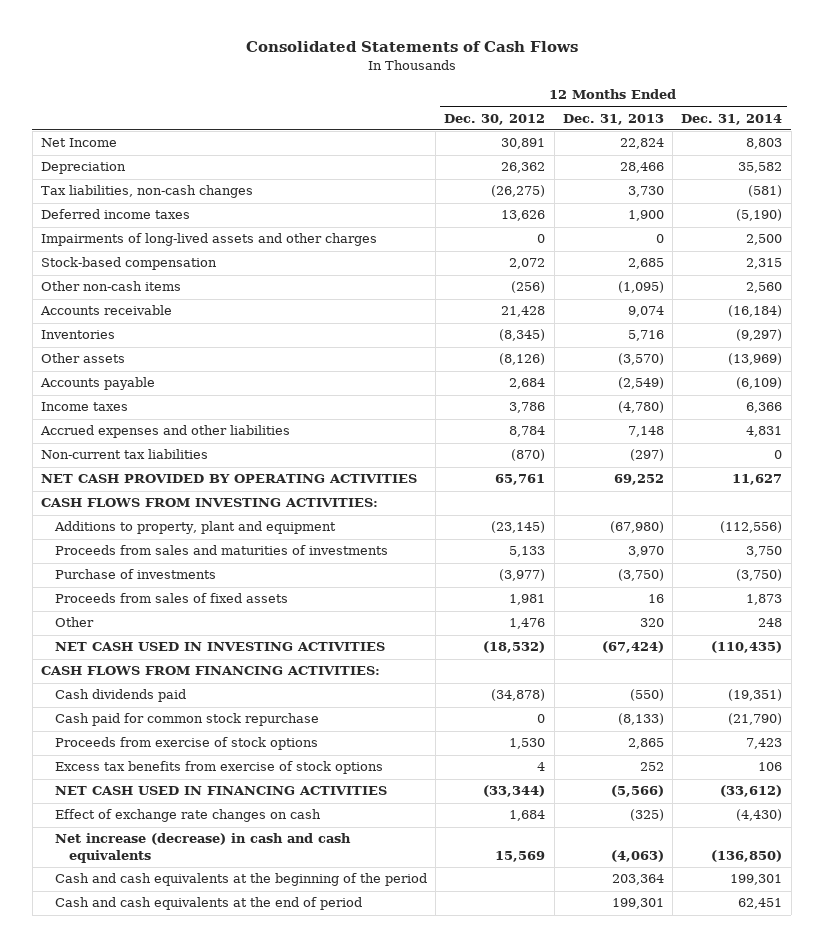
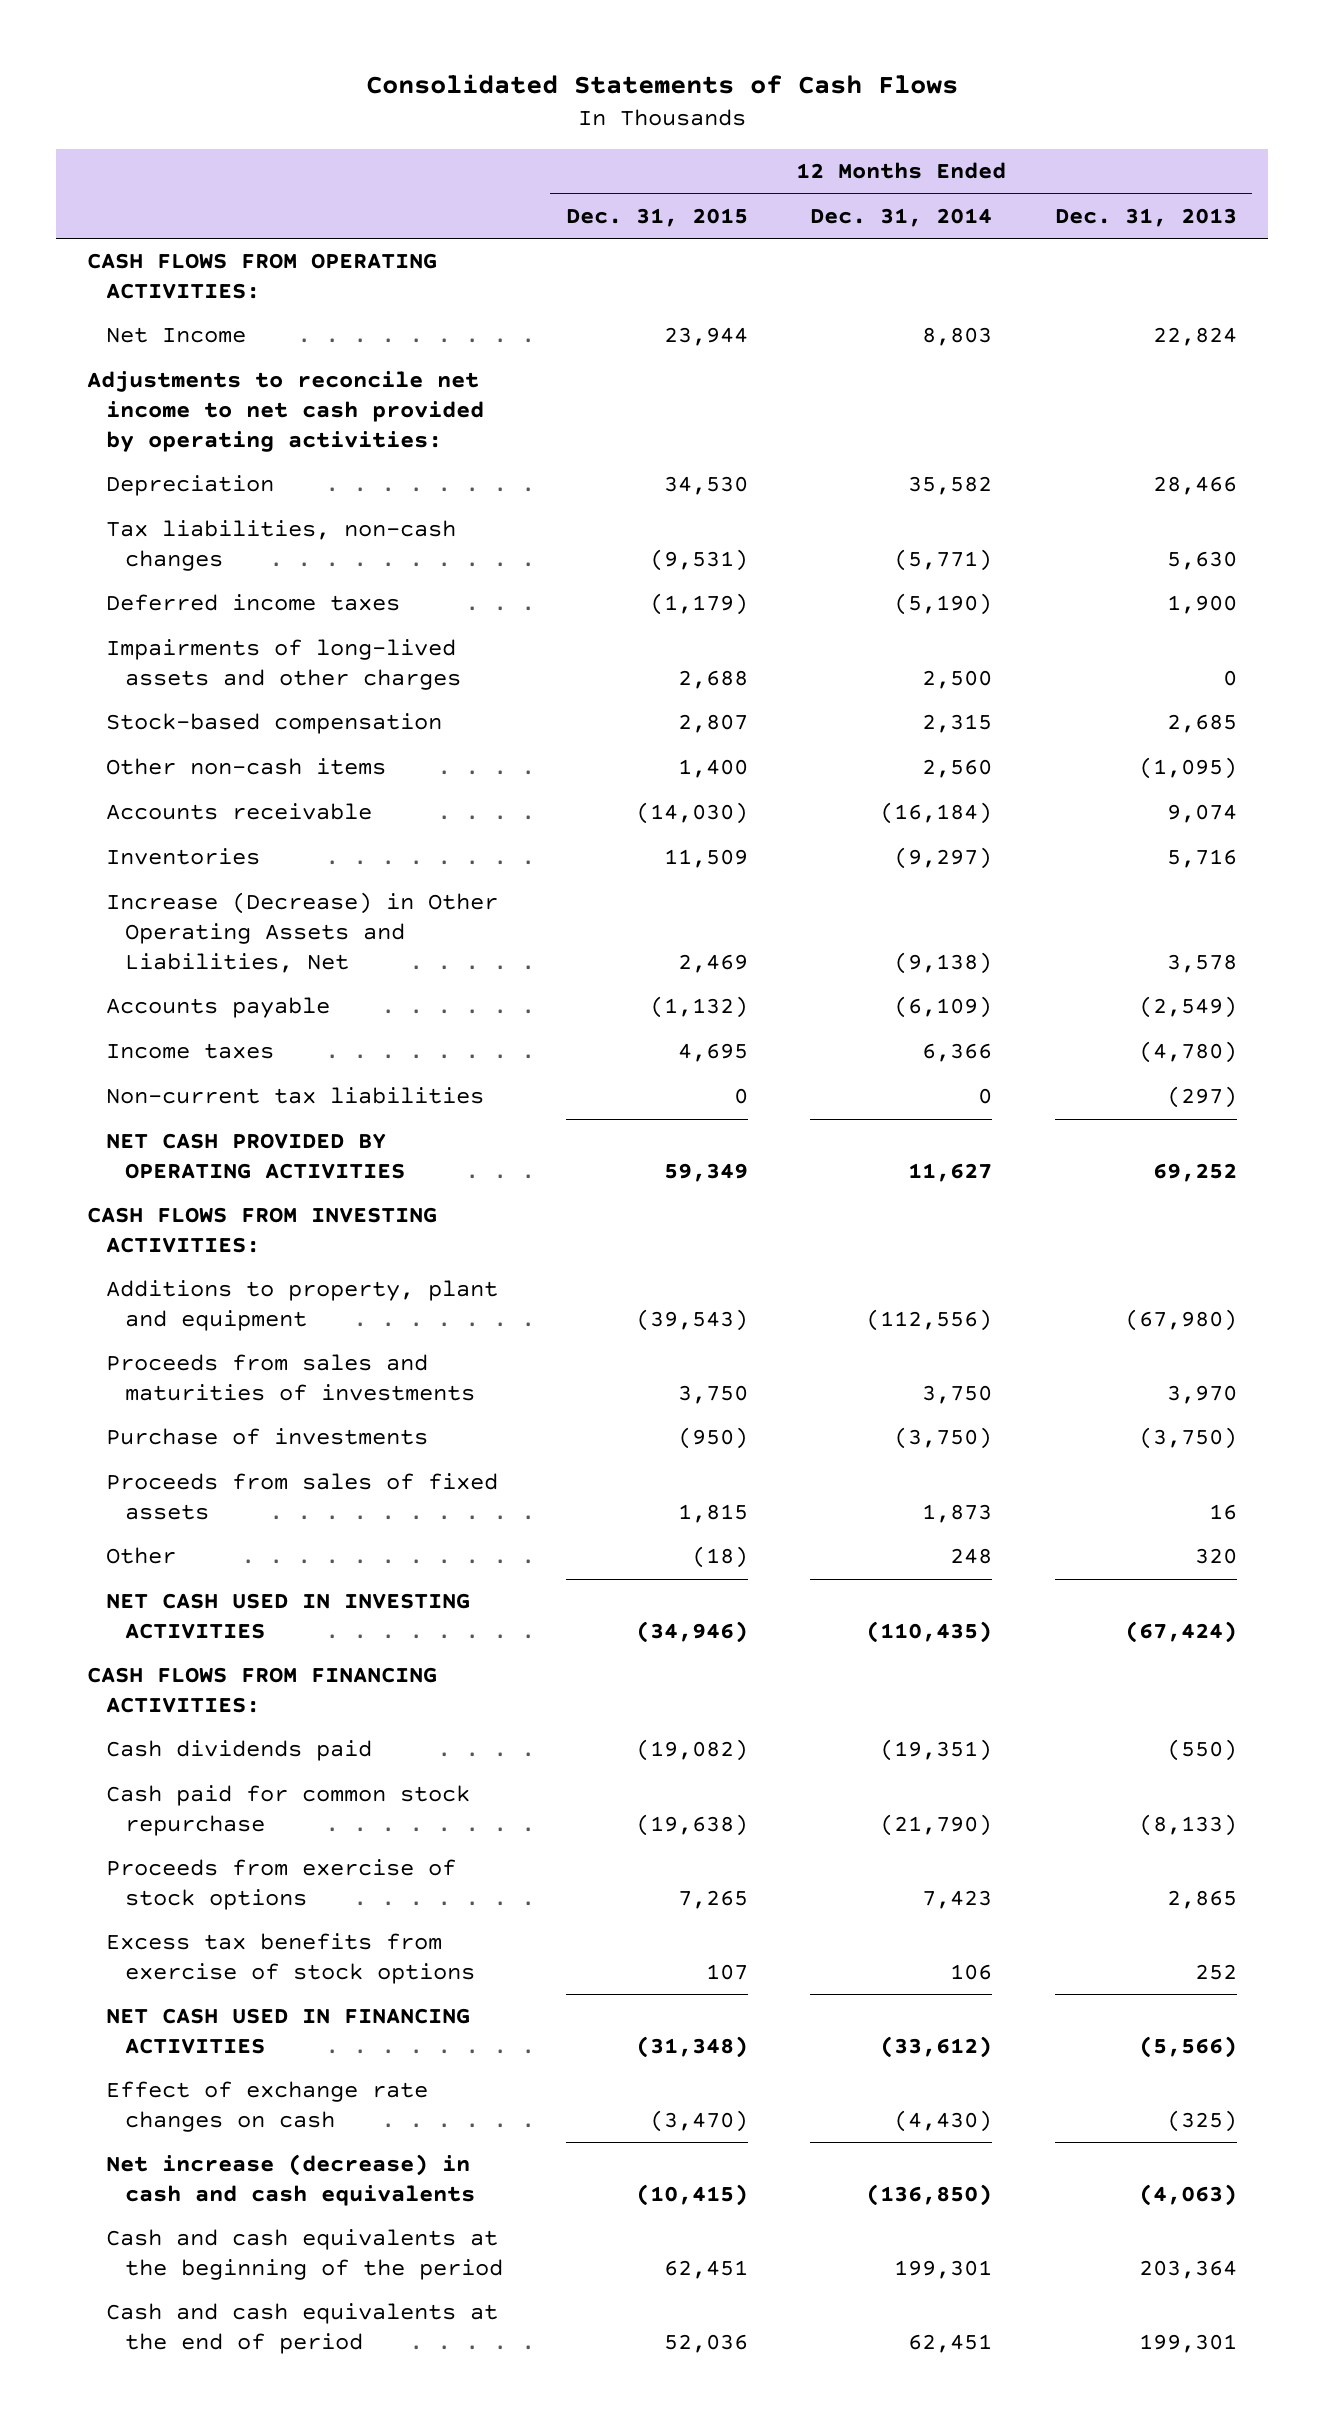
[444,113,546,125] Dec. 30, 2012 -> none
none -> [565,207,748,227] Dec. 31, 2015
none -> [87,253,438,300] CASH FLOWS FROM OPERATING ACTIVITIES:
none -> [87,371,485,452] Adjustments to reconcile net income to net cash provided by operating activities:
[627,186,664,198] 3,730 -> [1166,551,1237,571] 5,630
[748,185,783,198] (581) -> [894,549,993,572] (5,771)
[41,353,126,364] Other assets -> none
none -> [106,892,499,973] Increase (Decrease) in Other Operating Assets and Liabilities, Net
[40,425,291,439] Accrued expenses and other liabilities -> none

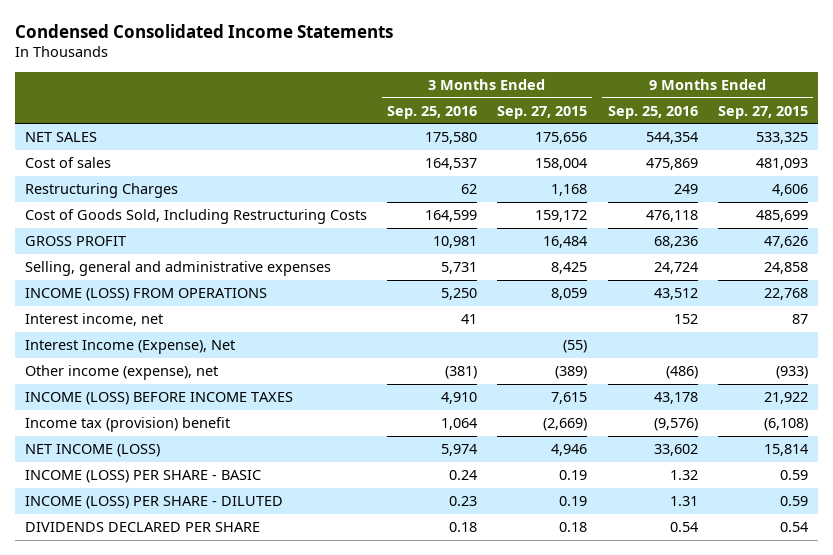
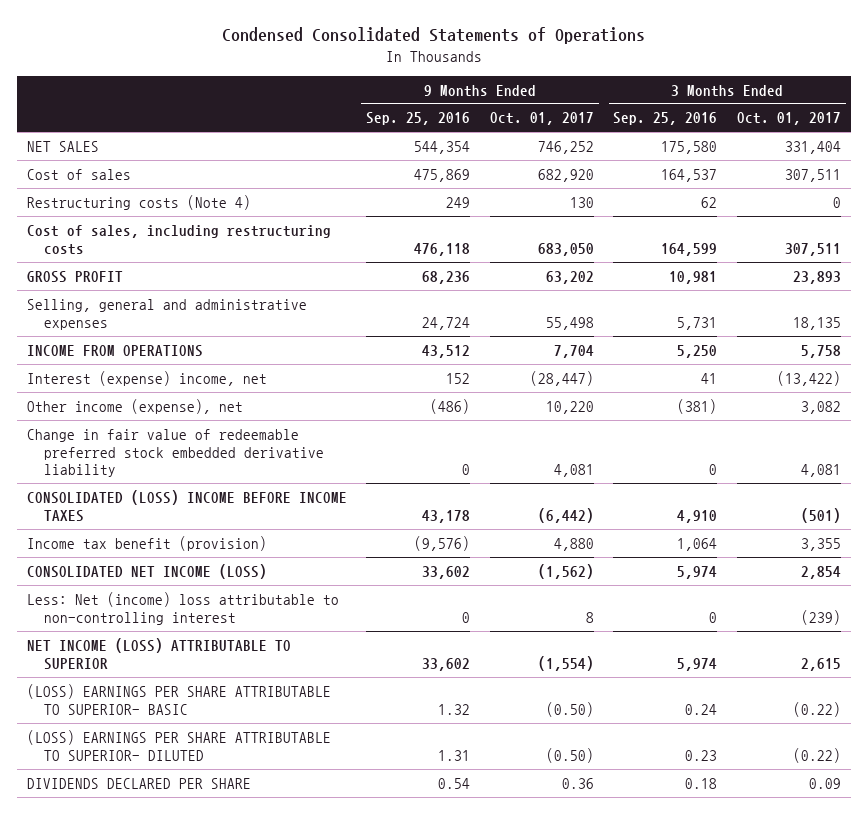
[14,23,393,38] Condensed Consolidated Income Statements -> [221,27,645,45] Condensed Consolidated Statements of Operations
[497,105,588,119] Sep. 27, 2015 -> none
[717,105,808,119] Sep. 27, 2015 -> none
none -> [489,112,594,126] Oct. 01, 2017
none -> [737,112,842,126] Oct. 01, 2017
[24,183,178,199] Restructuring Charges -> [26,194,251,210] Restructuring costs (Note 4)
[24,209,367,225] Cost of Goods Sold, Including Restructuring Costs -> [26,224,331,255] Cost of sales, including restructuring costs
[24,340,235,355] Interest Income (Expense), Net -> none
[24,288,267,302] INCOME (LOSS) FROM OPERATIONS -> [26,344,203,357] INCOME FROM OPERATIONS
[24,313,163,327] Interest income, net -> [26,370,267,386] Interest (expense) income, net
none -> [26,428,325,478] Change in fair value of redeemable preferred stock embedded derivative liability
[24,392,293,406] INCOME (LOSS) BEFORE INCOME TAXES -> [26,489,347,522] CONSOLIDATED (LOSS) INCOME BEFORE INCOME TAXES
[24,417,230,433] Income tax (provision) benefit -> [26,535,267,551] Income tax benefit (provision)
none -> [26,563,267,579] CONSOLIDATED NET INCOME (LOSS)
none -> [26,591,339,625] Less: Net (income) loss attributable to non-controlling interest
[24,444,160,458] NET INCOME (LOSS) -> [26,637,291,670] NET INCOME (LOSS) ATTRIBUTABLE TO SUPERIOR
[24,470,261,484] INCOME (LOSS) PER SHARE - BASIC -> [26,683,331,715] (LOSS) EARNINGS PER SHARE ATTRIBUTABLE TO SUPERIOR- BASIC
[24,496,283,510] INCOME (LOSS) PER SHARE - DILUTED -> [26,729,331,761] (LOSS) EARNINGS PER SHARE ATTRIBUTABLE TO SUPERIOR- DILUTED

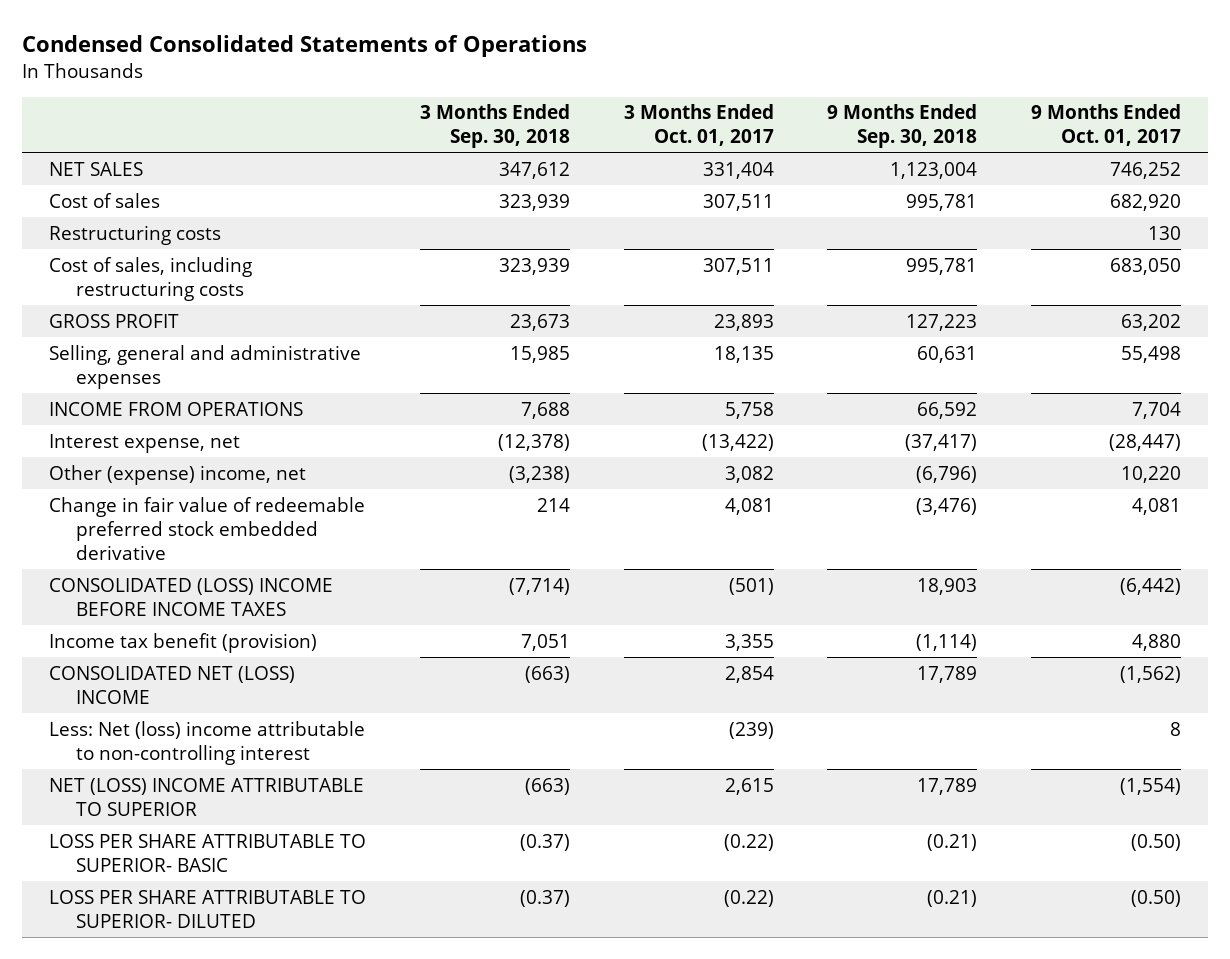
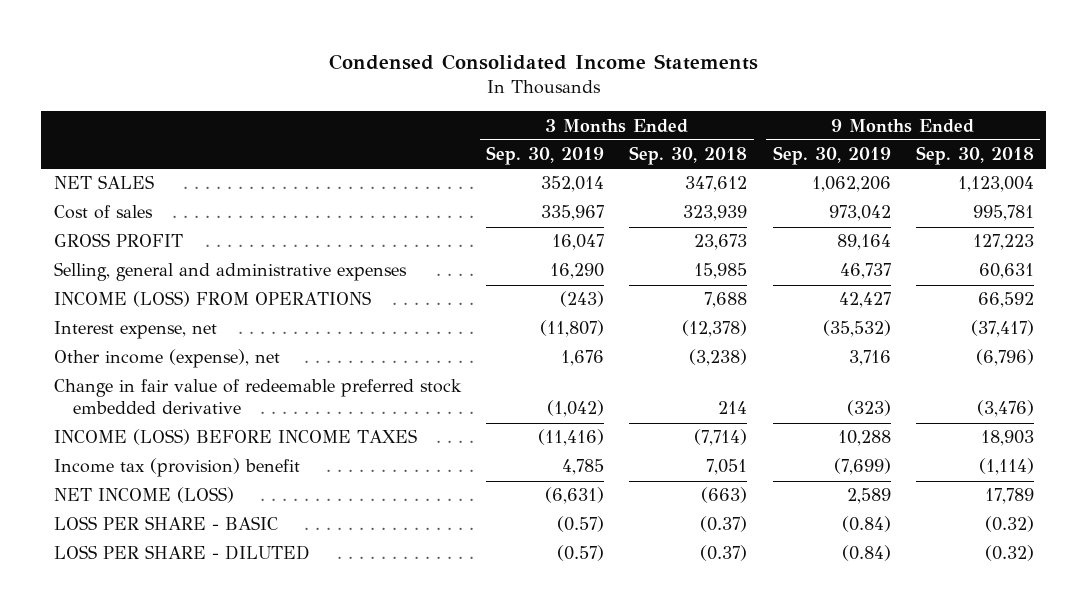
[22,35,588,58] Condensed Consolidated Statements of Operations -> [328,54,758,71] Condensed Consolidated Income Statements
[623,104,774,147] 3 Months Ended Oct. 01, 2017 -> none
[1030,104,1181,147] 9 Months Ended Oct. 01, 2017 -> none
none -> [486,146,605,166] Sep. 30, 2019
none -> [772,146,891,166] Sep. 30, 2019
[49,224,222,245] Restructuring costs -> none
[49,256,253,301] Cost of sales, including restructuring costs -> none
[49,401,304,416] INCOME FROM OPERATIONS -> [53,291,371,308] INCOME (LOSS) FROM OPERATIONS
[49,464,307,485] Other (expense) income, net -> [53,349,280,369] Other income (expense), net
[49,720,366,765] Less: Net (loss) income attributable to non-controlling interest -> none
[49,777,365,816] NET (LOSS) INCOME ATTRIBUTABLE TO SUPERIOR -> none
[49,577,334,616] CONSOLIDATED (LOSS) INCOME BEFORE INCOME TAXES -> [53,429,417,446] INCOME (LOSS) BEFORE INCOME TAXES
[49,632,318,653] Income tax benefit (provision) -> [53,458,300,478] Income tax (provision) benefit
[49,665,296,704] CONSOLIDATED NET (LOSS) INCOME -> [53,487,234,504] NET INCOME (LOSS)
[49,833,367,872] LOSS PER SHARE ATTRIBUTABLE TO SUPERIOR- BASIC -> [53,516,278,531] LOSS PER SHARE - BASIC
[927,833,978,851] (0.21) -> [984,516,1034,533] (0.32)
[49,889,367,928] LOSS PER SHARE ATTRIBUTABLE TO SUPERIOR- DILUTED -> [53,545,310,561] LOSS PER SHARE - DILUTED
[927,889,978,907] (0.21) -> [984,545,1034,562] (0.32)

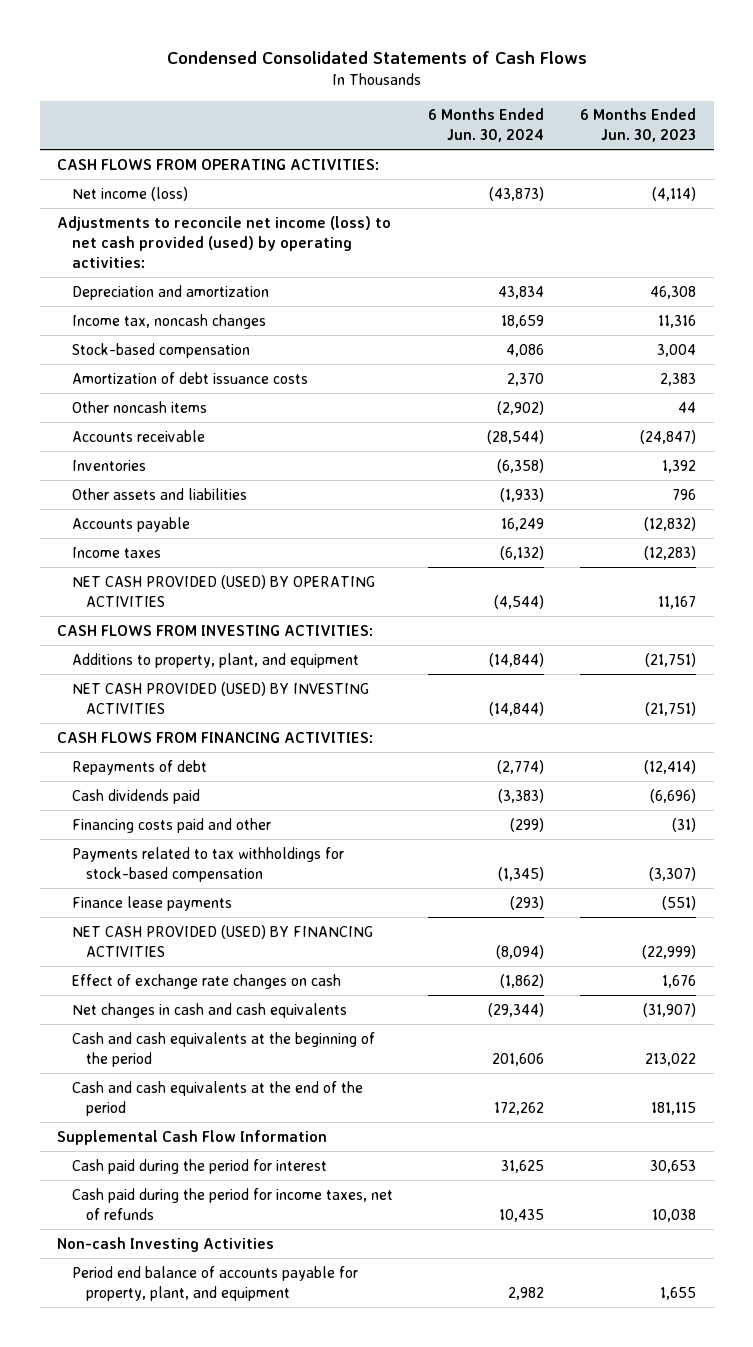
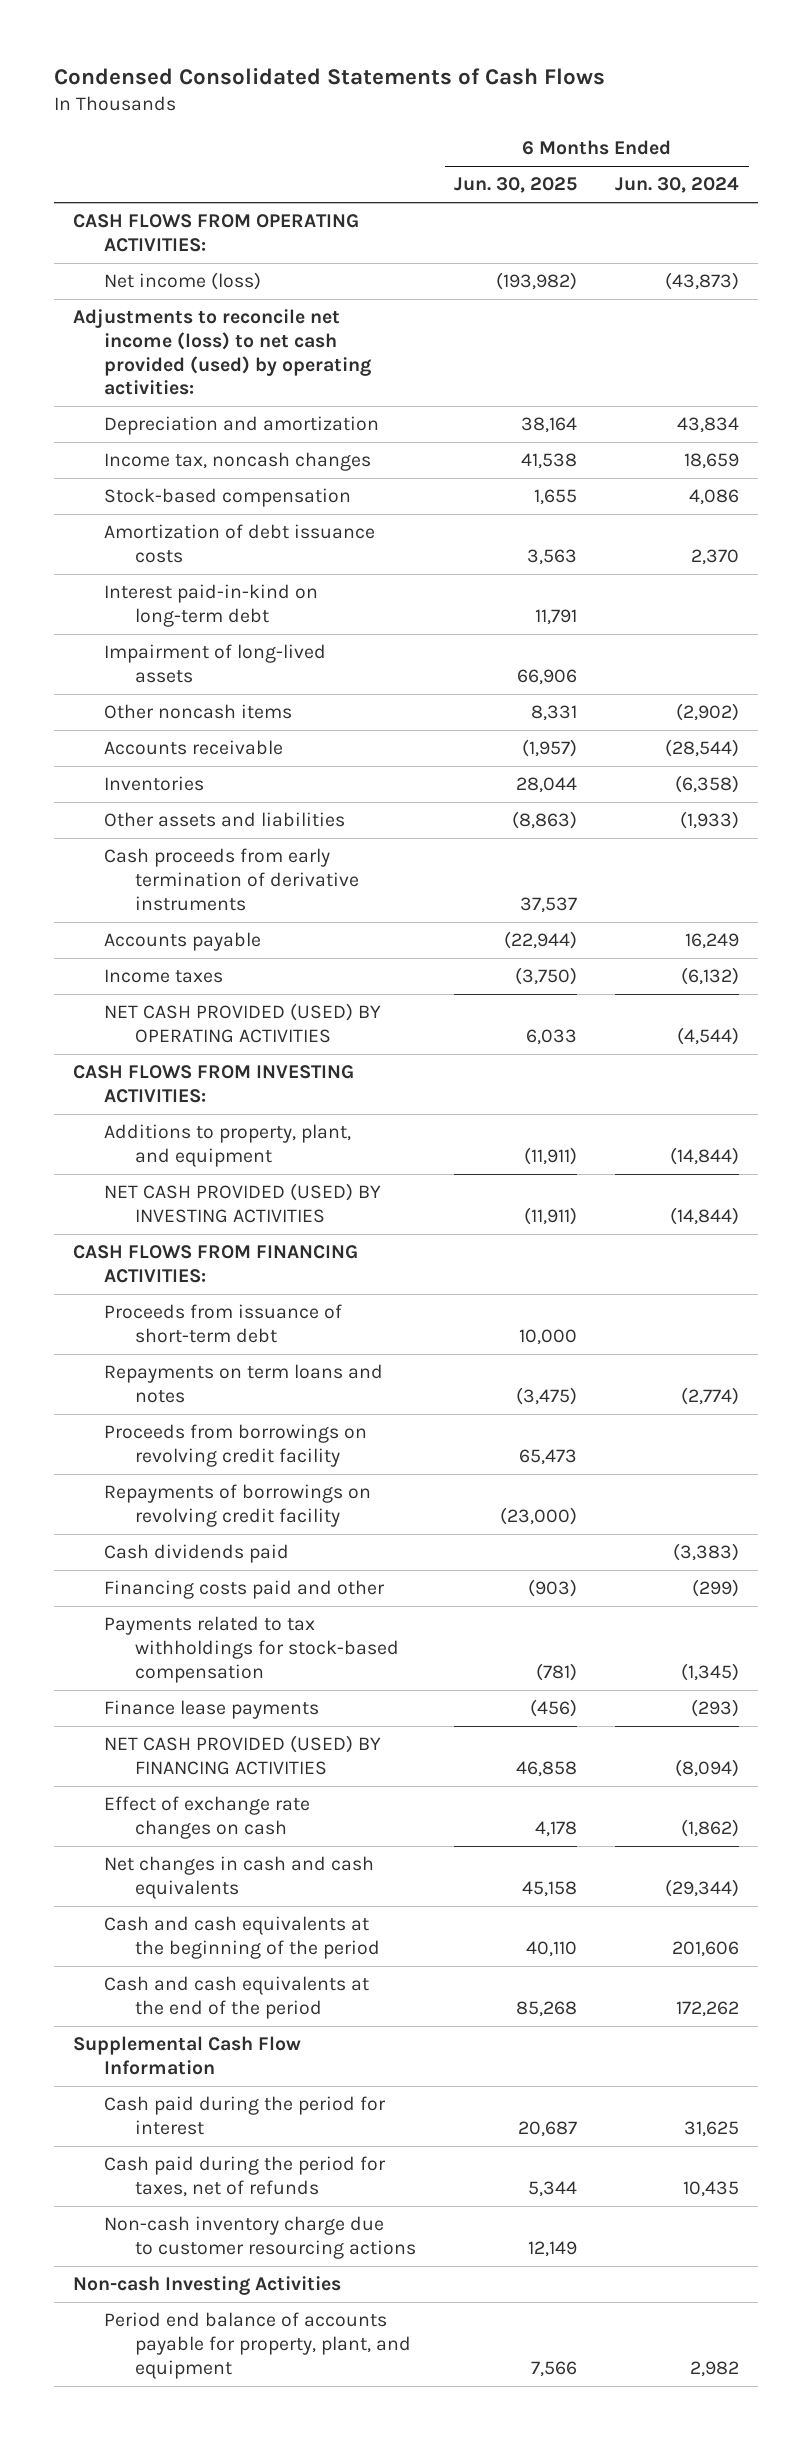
[579,108,696,143] 6 Months Ended Jun. 30, 2023 -> none
none -> [454,177,578,194] Jun. 30, 2025
none -> [104,584,319,627] Interest paid-in-kind on long-term debt
none -> [104,644,327,683] Impairment of long-lived assets
none -> [104,848,360,911] Cash proceeds from early termination of derivative instruments
none -> [104,1304,343,1343] Proceeds from issuance of short-term debt
[71,759,207,775] Repayments of debt -> [104,1364,384,1403] Repayments on term loans and notes
none -> [104,1424,368,1467] Proceeds from borrowings on revolving credit facility
none -> [104,1484,372,1527] Repayments of borrowings on revolving credit facility
[71,1187,393,1220] Cash paid during the period for income taxes, net of refunds -> [104,2156,387,2197] Cash paid during the period for taxes, net of refunds
none -> [104,2216,417,2259] Non-cash inventory charge due to customer resourcing actions

